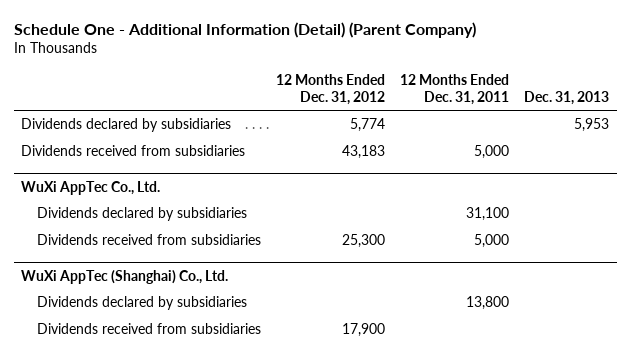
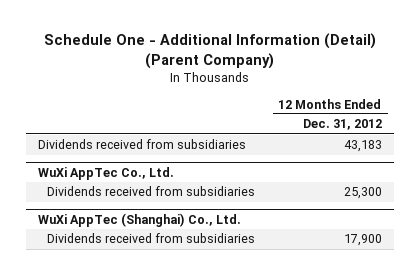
[400,73,510,105] 12 Months Ended Dec. 31, 2011 -> none
[524,90,610,105] Dec. 31, 2013 -> none
[21,118,232,133] Dividends declared by subsidiaries -> none
[37,207,248,222] Dividends declared by subsidiaries -> none
[37,296,248,311] Dividends declared by subsidiaries -> none

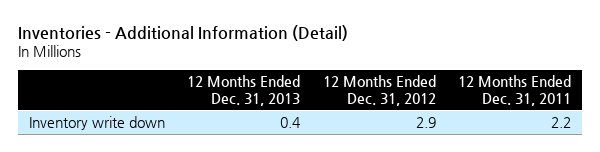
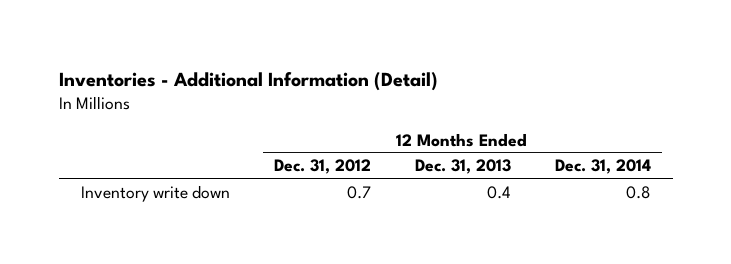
[457,75,571,106] 12 Months Ended Dec. 31, 2011 -> none
none -> [554,159,651,175] Dec. 31, 2014
[415,117,436,129] 2.9 -> [346,185,371,199] 0.7

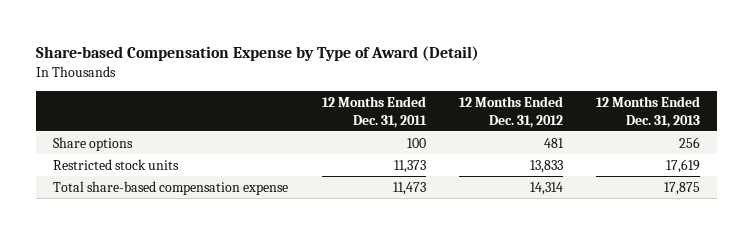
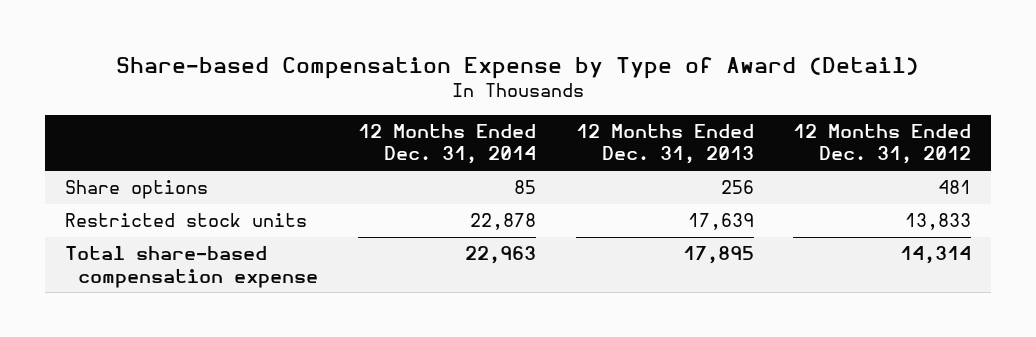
[321,95,427,128] 12 Months Ended Dec. 31, 2011 -> none
none -> [358,124,537,165] 12 Months Ended Dec. 31, 2014
[666,158,701,173] 17,619 -> [687,213,754,231] 17,639
[664,181,701,195] 17,875 -> [682,246,754,265] 17,895

